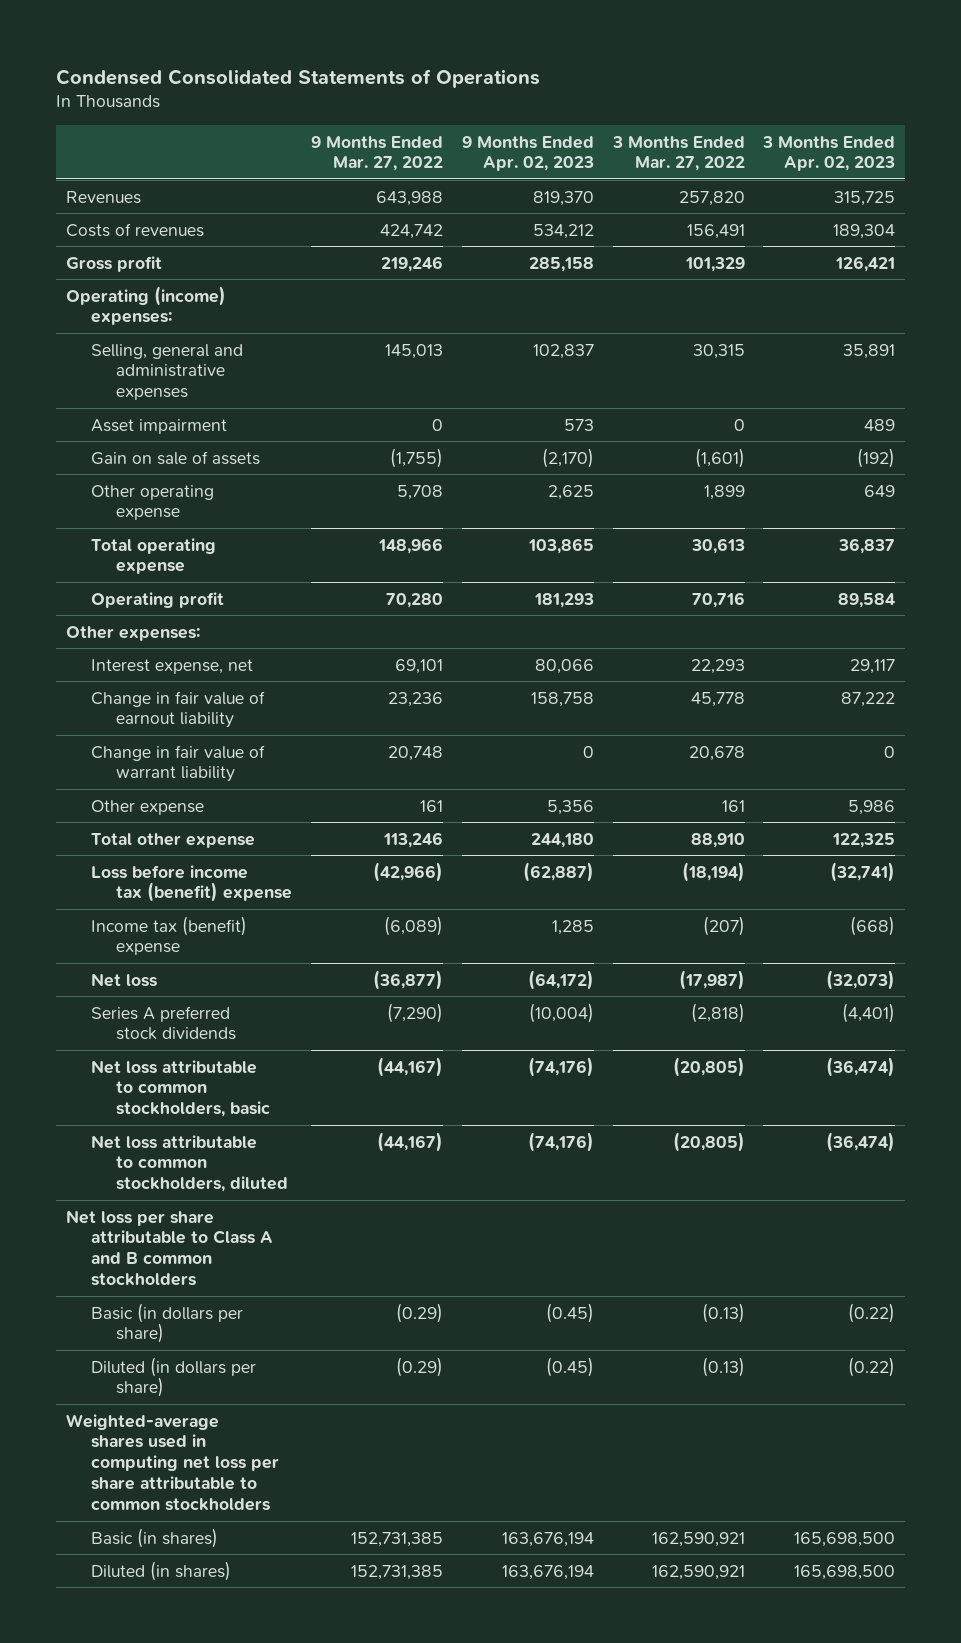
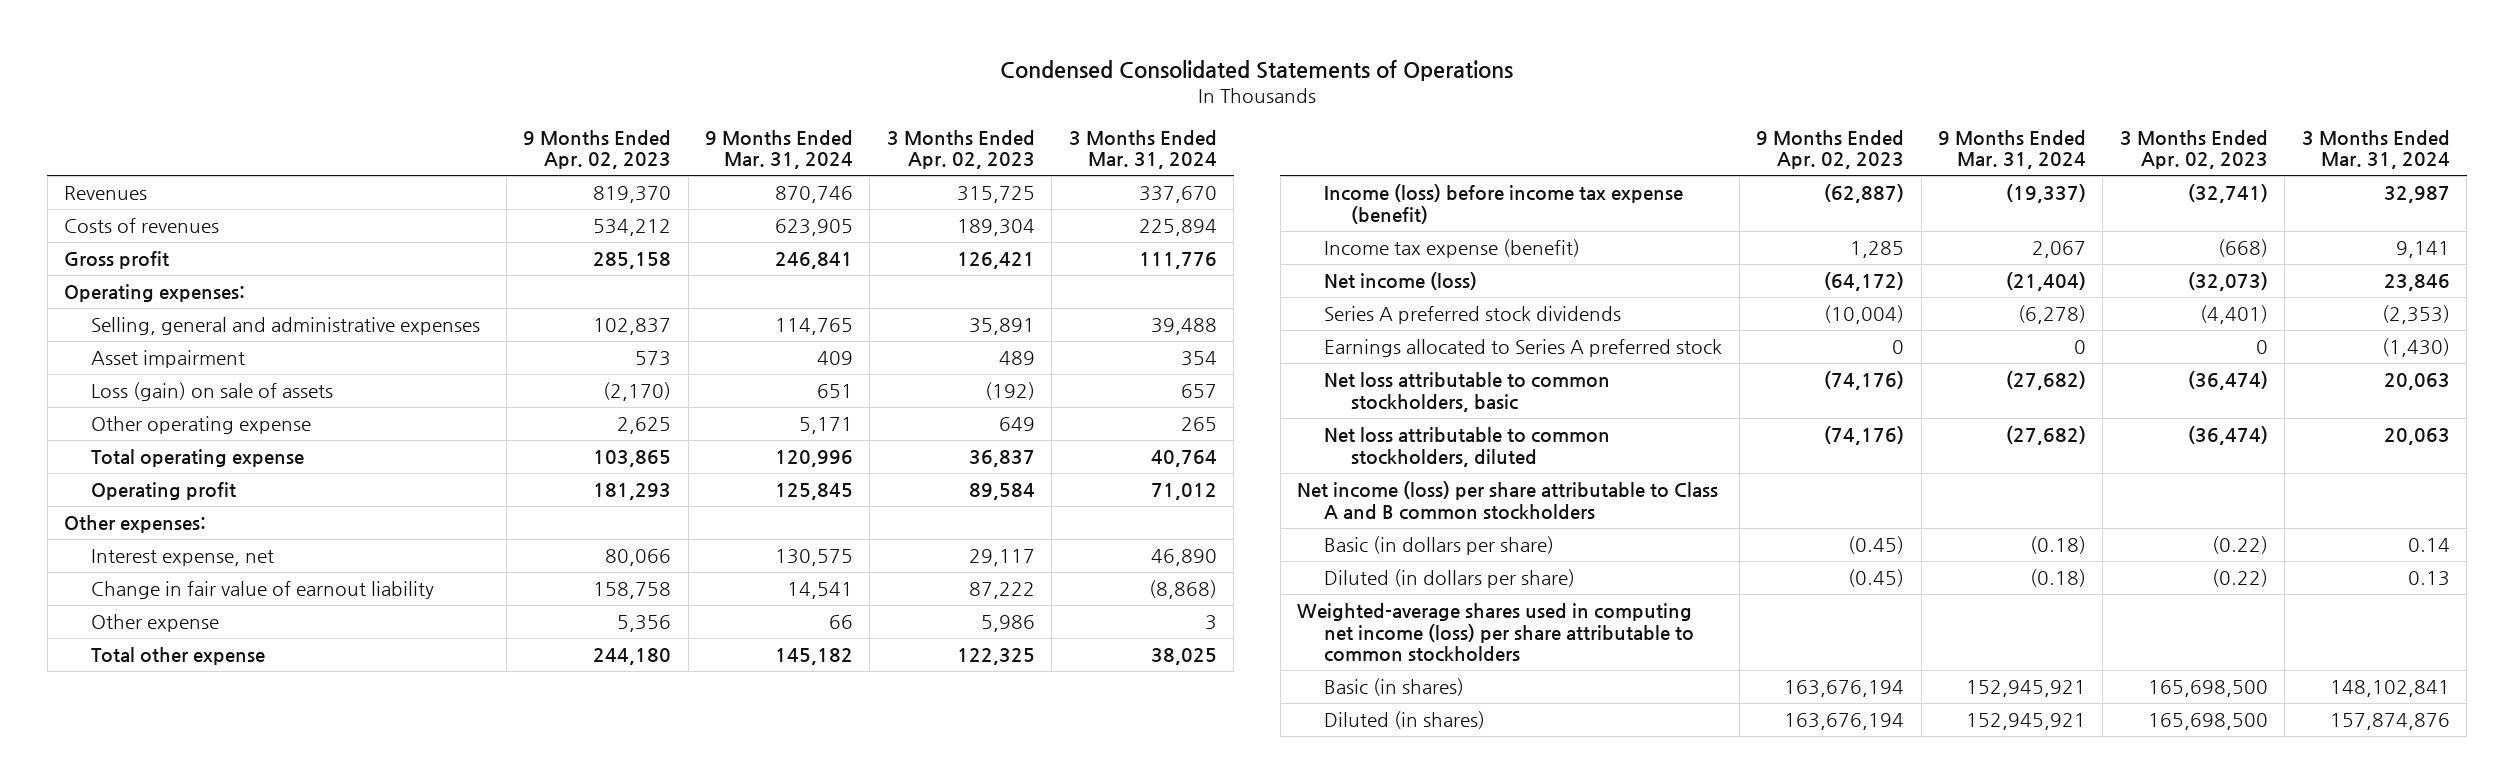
[311,135,444,172] 9 Months Ended Mar. 27, 2022 -> none
[611,135,745,172] 3 Months Ended Mar. 27, 2022 -> none
none -> [705,129,854,170] 9 Months Ended Mar. 31, 2024
none -> [1068,129,1217,170] 3 Months Ended Mar. 31, 2024
[65,285,226,326] Operating (income) expenses: -> [64,284,246,303] Operating expenses:
[90,450,260,465] Gain on sale of assets -> [91,382,334,402] Loss (gain) on sale of assets
[90,744,265,783] Change in fair value of warrant liability -> none
[90,864,293,903] Loss before income tax (benefit) expense -> [1324,184,1684,224] Income (loss) before income tax expense (benefit)
[90,915,247,956] Income tax (benefit) expense -> [1324,239,1581,259] Income tax expense (benefit)
[90,972,157,987] Net loss -> [1324,272,1478,291] Net income (loss)
none -> [1324,339,1723,358] Earnings allocated to Series A preferred stock
[65,1209,273,1287] Net loss per share attributable to Class A and B common stockholders -> [1297,481,1719,520] Net income (loss) per share attributable to Class A and B common stockholders
[65,1413,279,1511] Weighted-average shares used in computing net loss per share attributable to common stockholders -> [1297,603,1695,663] Weighted-average shares used in computing net income (loss) per share attributable to common stockholders

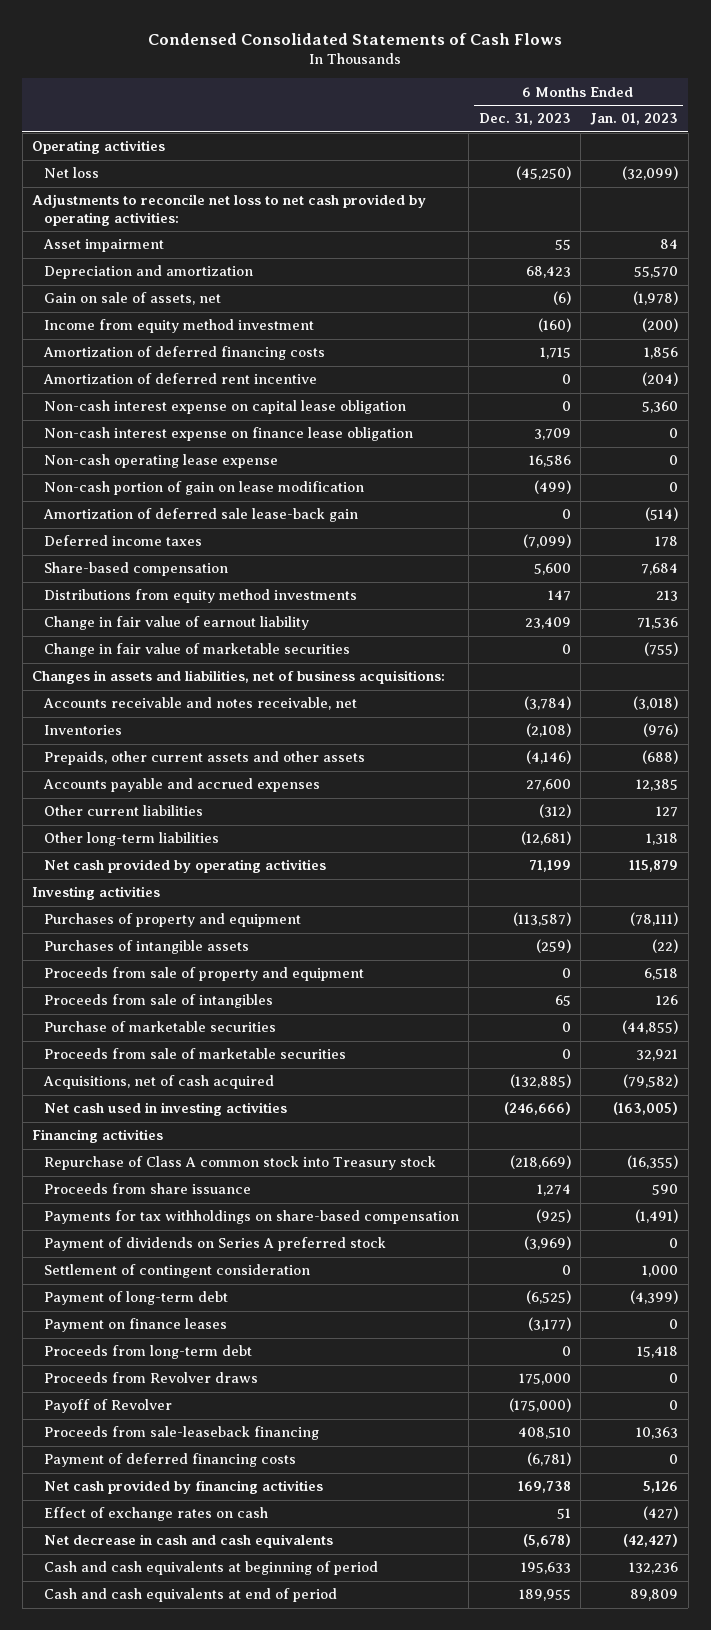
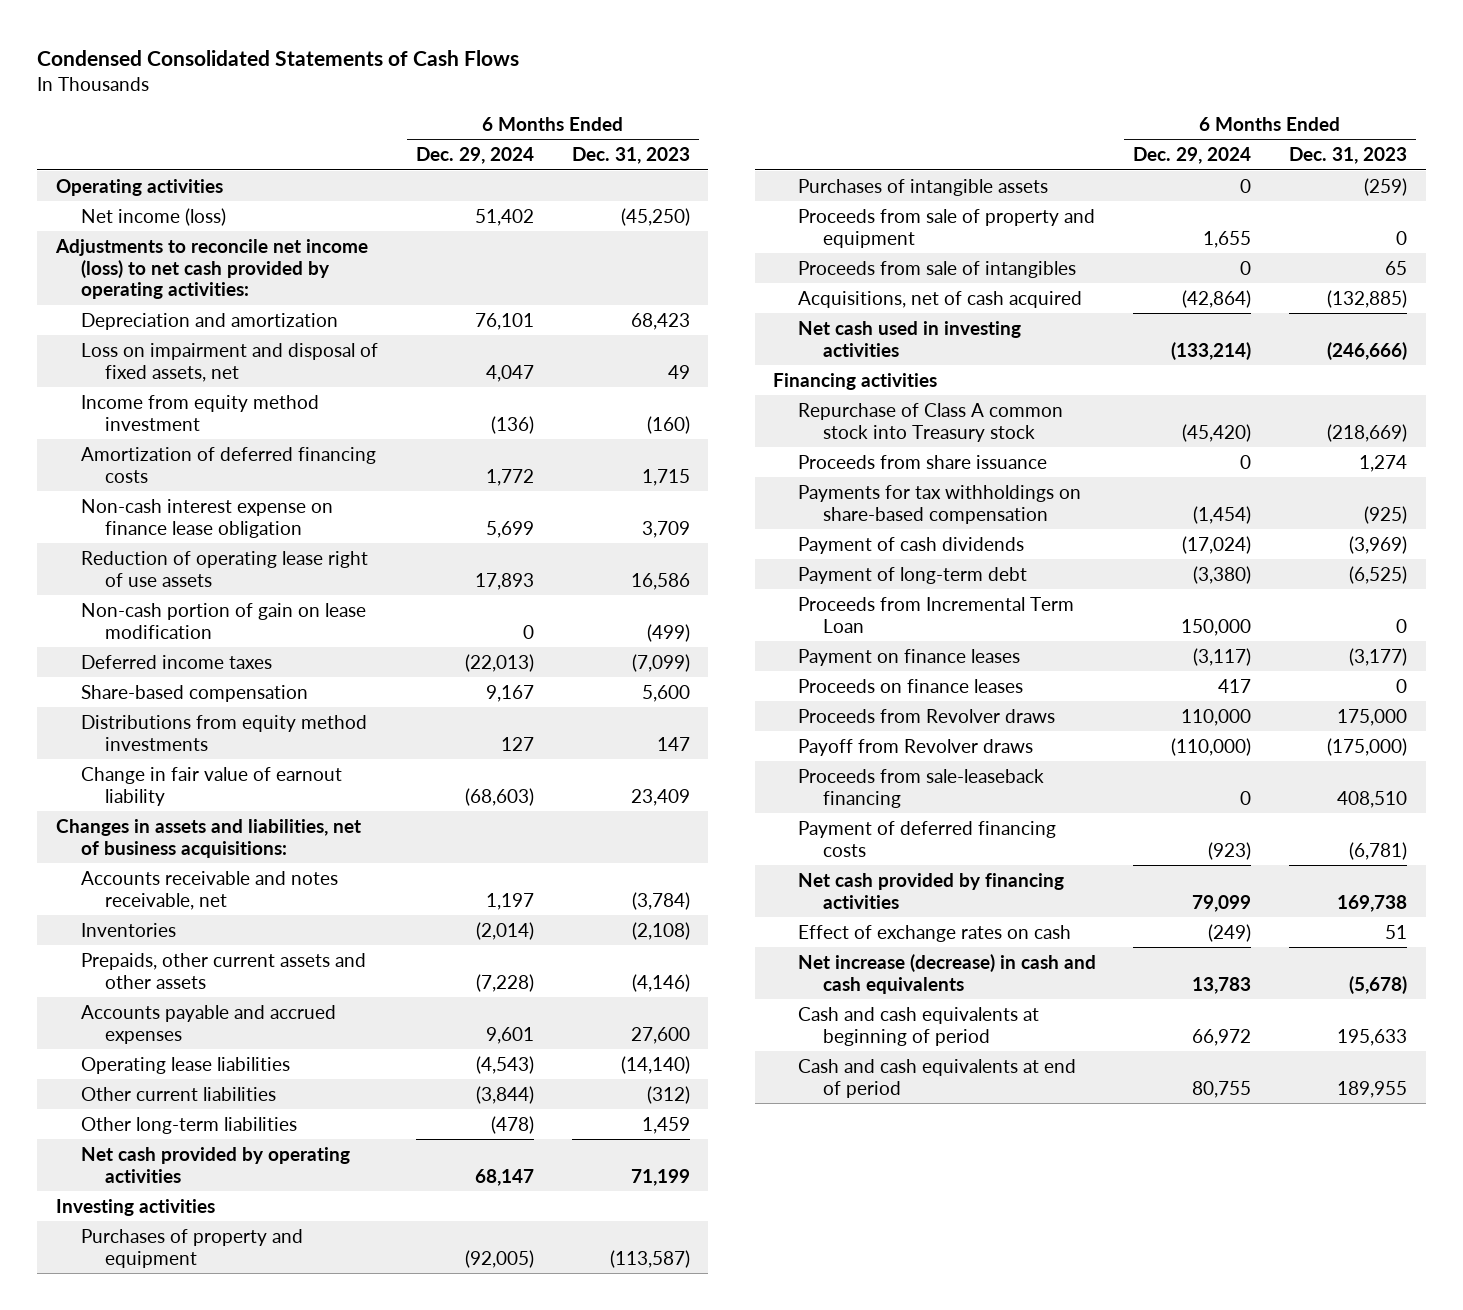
[590,113,679,126] Jan. 01, 2023 -> none
none -> [416,147,535,165] Dec. 29, 2024
[42,239,164,253] Asset impairment -> none
[43,167,99,179] Net loss -> [80,207,226,226] Net income (loss)
[32,194,427,226] Adjustments to reconcile net loss to net cash provided by operating activities: -> [55,238,369,300] Adjustments to reconcile net income (loss) to net cash provided by operating activities:
[43,292,221,306] Gain on sale of assets, net -> [80,342,378,382] Loss on impairment and disposal of fixed assets, net
[552,291,571,306] (6) -> [667,364,690,379] 49
[42,373,317,385] Amortization of deferred rent incentive -> none
[43,400,406,415] Non-cash interest expense on capital lease obligation -> none
[43,454,278,469] Non-cash operating lease expense -> [80,550,368,587] Reduction of operating lease right of use assets
[42,508,358,523] Amortization of deferred sale lease-back gain -> none
[43,643,350,658] Change in fair value of marketable securities -> none
none -> [80,1056,290,1074] Operating lease liabilities
[520,831,571,846] (12,681) -> [641,1116,690,1134] 1,459
[43,1021,276,1033] Purchase of marketable securities -> none
[43,1048,346,1060] Proceeds from sale of marketable securities -> none
[43,1264,310,1279] Settlement of contingent consideration -> none
[43,1237,386,1252] Payment of dividends on Series A preferred stock -> [797,536,1024,554] Payment of cash dividends
none -> [797,596,1074,633] Proceeds from Incremental Term Loan
[43,1345,252,1360] Proceeds from long-term debt -> none
none -> [797,678,1023,693] Proceeds on finance leases
[43,1399,172,1414] Payoff of Revolver -> [797,738,1033,756] Payoff from Revolver draws
[43,1534,333,1549] Net decrease in cash and cash equivalents -> [797,953,1096,994] Net increase (decrease) in cash and cash equivalents

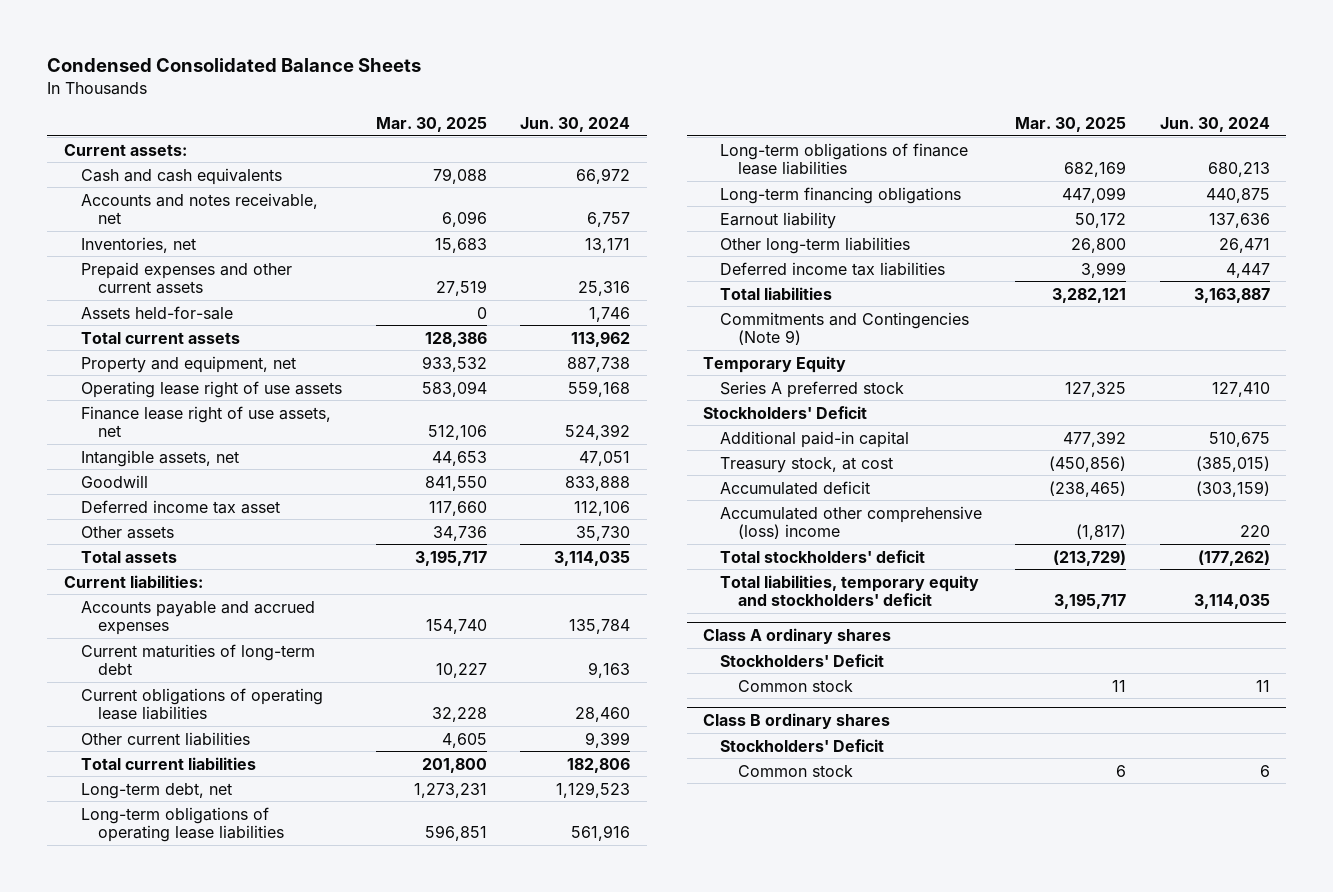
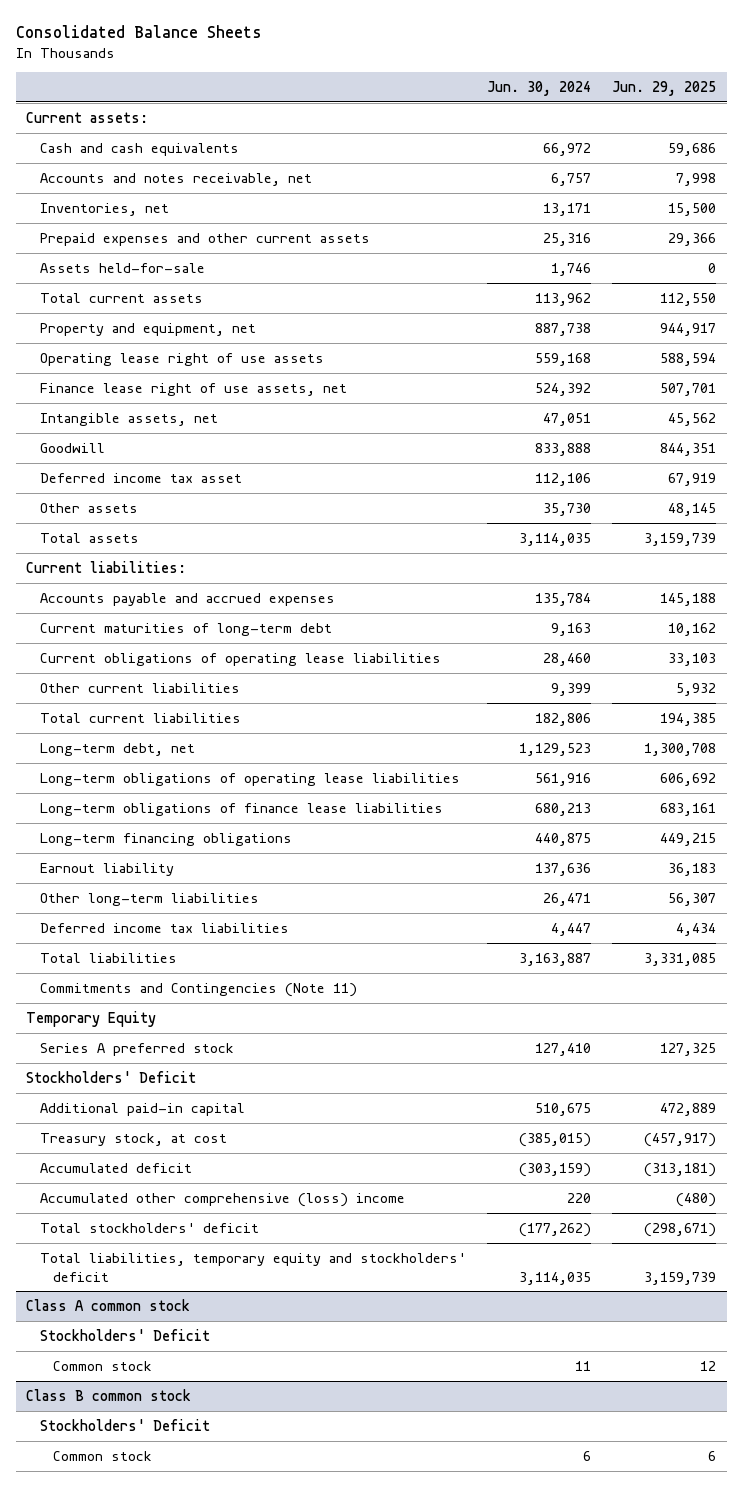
[47,58,422,73] Condensed Consolidated Balance Sheets -> [15,25,262,39] Consolidated Balance Sheets
[376,116,488,132] Mar. 30, 2025 -> none
none -> [612,81,717,97] Jun. 29, 2025
[720,311,970,346] Commitments and Contingencies (Note 9) -> [39,982,357,997] Commitments and Contingencies (Note 11)
[703,627,892,644] Class A ordinary shares -> [26,1298,191,1311] Class A common stock
[703,712,891,729] Class B ordinary shares -> [26,1388,192,1401] Class B common stock

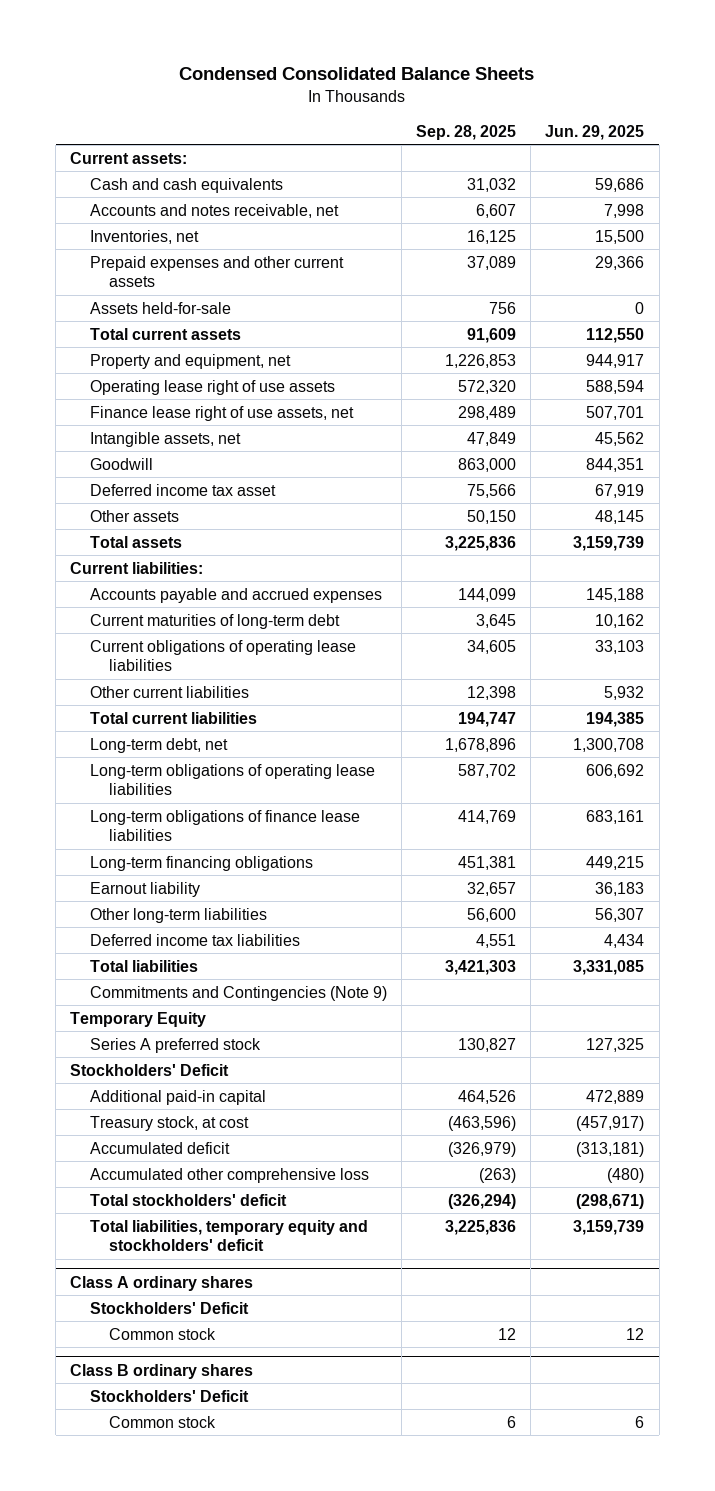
[15,25,262,39] Consolidated Balance Sheets -> [179,67,535,81] Condensed Consolidated Balance Sheets
[486,81,591,97] Jun. 30, 2024 -> none
none -> [416,124,517,140] Sep. 28, 2025
[39,982,357,997] Commitments and Contingencies (Note 11) -> [89,985,387,1001] Commitments and Contingencies (Note 9)
[39,1192,405,1207] Accumulated other comprehensive (loss) income -> [89,1167,369,1183] Accumulated other comprehensive loss
[26,1298,191,1311] Class A common stock -> [70,1275,254,1291] Class A ordinary shares
[26,1388,192,1401] Class B common stock -> [70,1363,254,1379] Class B ordinary shares

